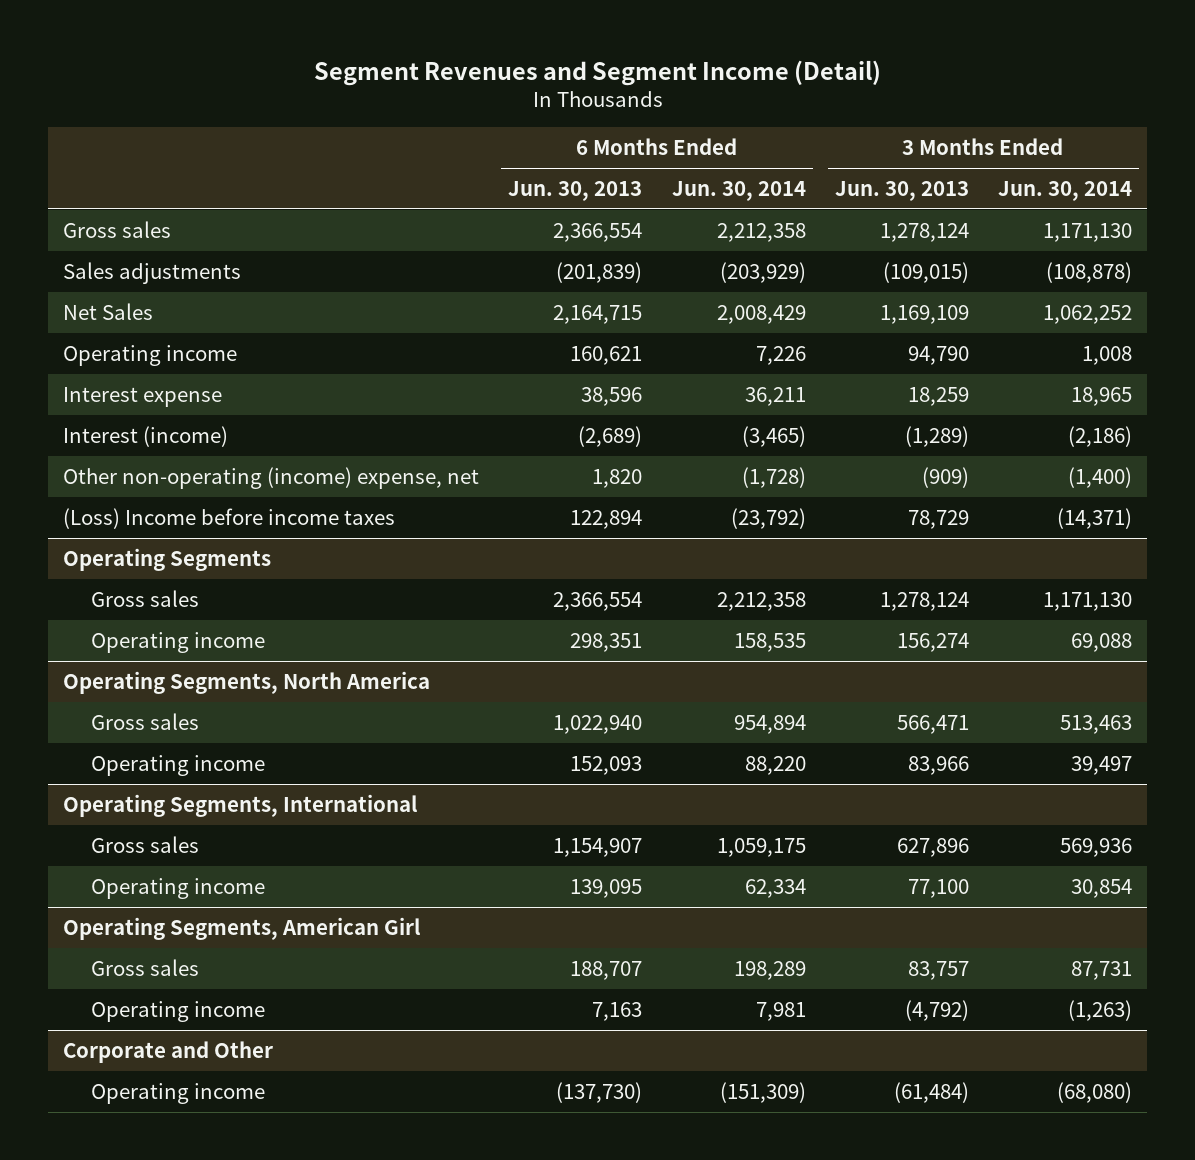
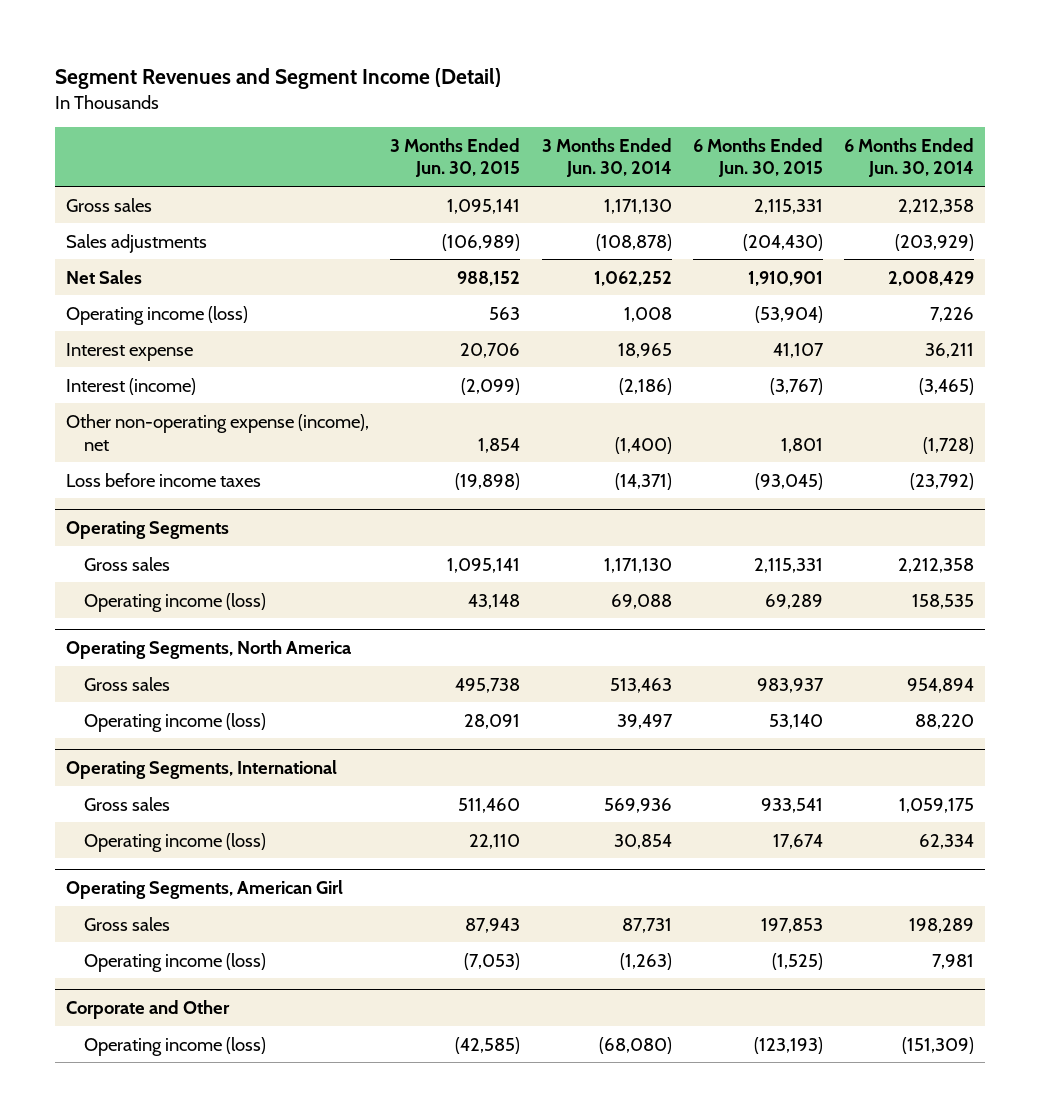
[508,180,643,201] Jun. 30, 2013 -> none
[834,180,969,201] Jun. 30, 2013 -> none
none -> [390,137,521,178] 3 Months Ended Jun. 30, 2015
none -> [692,137,823,178] 6 Months Ended Jun. 30, 2015
[62,344,237,366] Operating income -> [65,305,248,325] Operating income (loss)
[62,466,479,489] Other non-operating (income) expense, net -> [65,413,369,451] Other non-operating expense (income), net
[62,507,395,529] (Loss) Income before income taxes -> [65,472,261,487] Loss before income taxes
[90,631,265,653] Operating income -> [83,592,266,612] Operating income (loss)
[90,754,265,776] Operating income -> [83,712,266,732] Operating income (loss)
[90,877,265,899] Operating income -> [83,832,266,852] Operating income (loss)
[90,1000,265,1022] Operating income -> [83,952,266,972] Operating income (loss)
[90,1082,265,1104] Operating income -> [83,1036,266,1056] Operating income (loss)

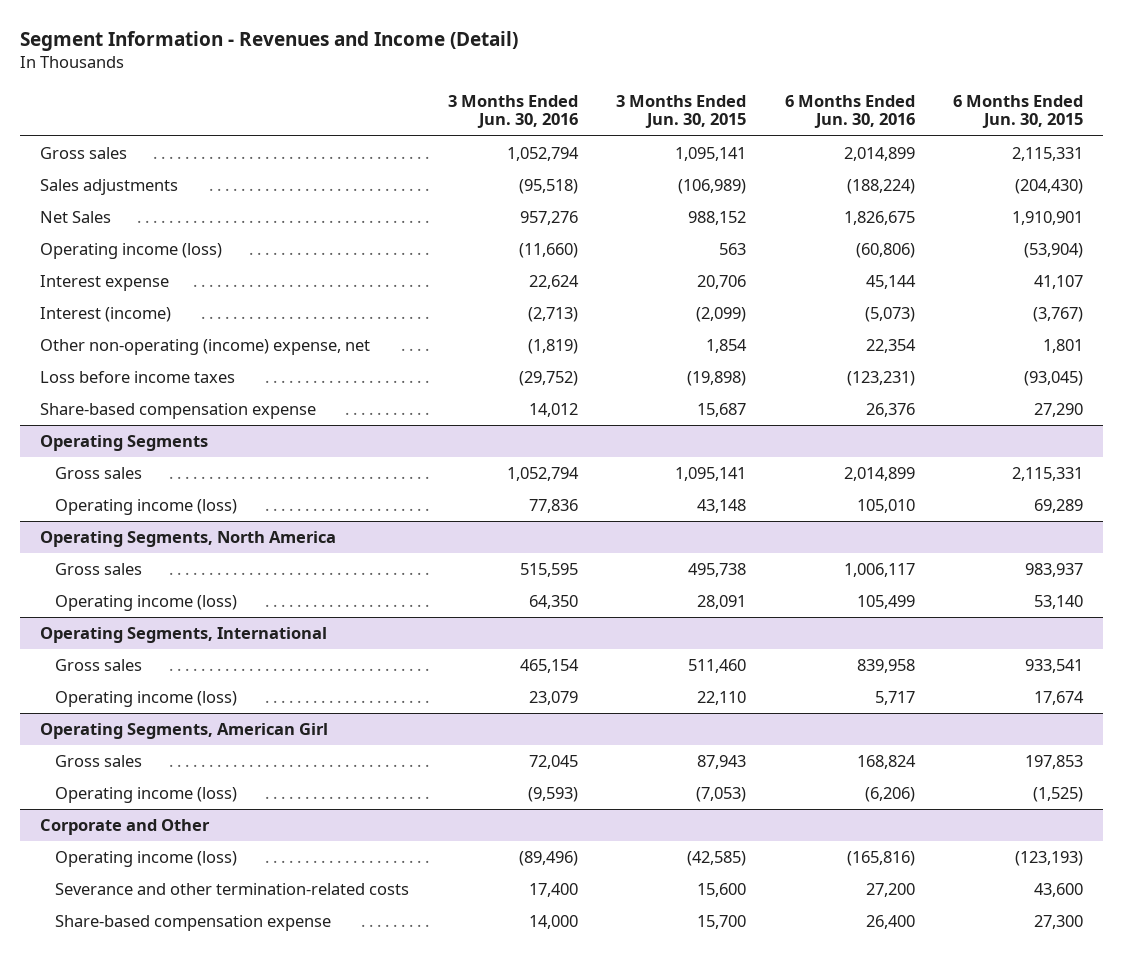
[54,67,501,89] Segment Revenues and Segment Income (Detail) -> [20,30,519,51] Segment Information - Revenues and Income (Detail)
[541,137,672,178] 3 Months Ended Jun. 30, 2014 -> none
[844,137,975,178] 6 Months Ended Jun. 30, 2014 -> none
none -> [447,94,578,129] 3 Months Ended Jun. 30, 2016
none -> [784,94,915,129] 6 Months Ended Jun. 30, 2016
[65,413,369,451] Other non-operating expense (income), net -> [39,338,370,355] Other non-operating (income) expense, net
none -> [39,402,316,419] Share-based compensation expense
none -> [55,882,410,895] Severance and other termination-related costs
none -> [55,914,332,931] Share-based compensation expense

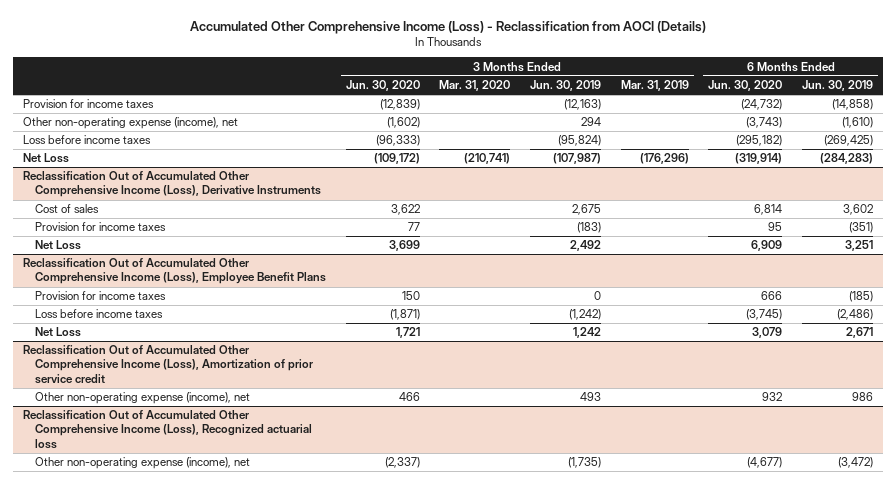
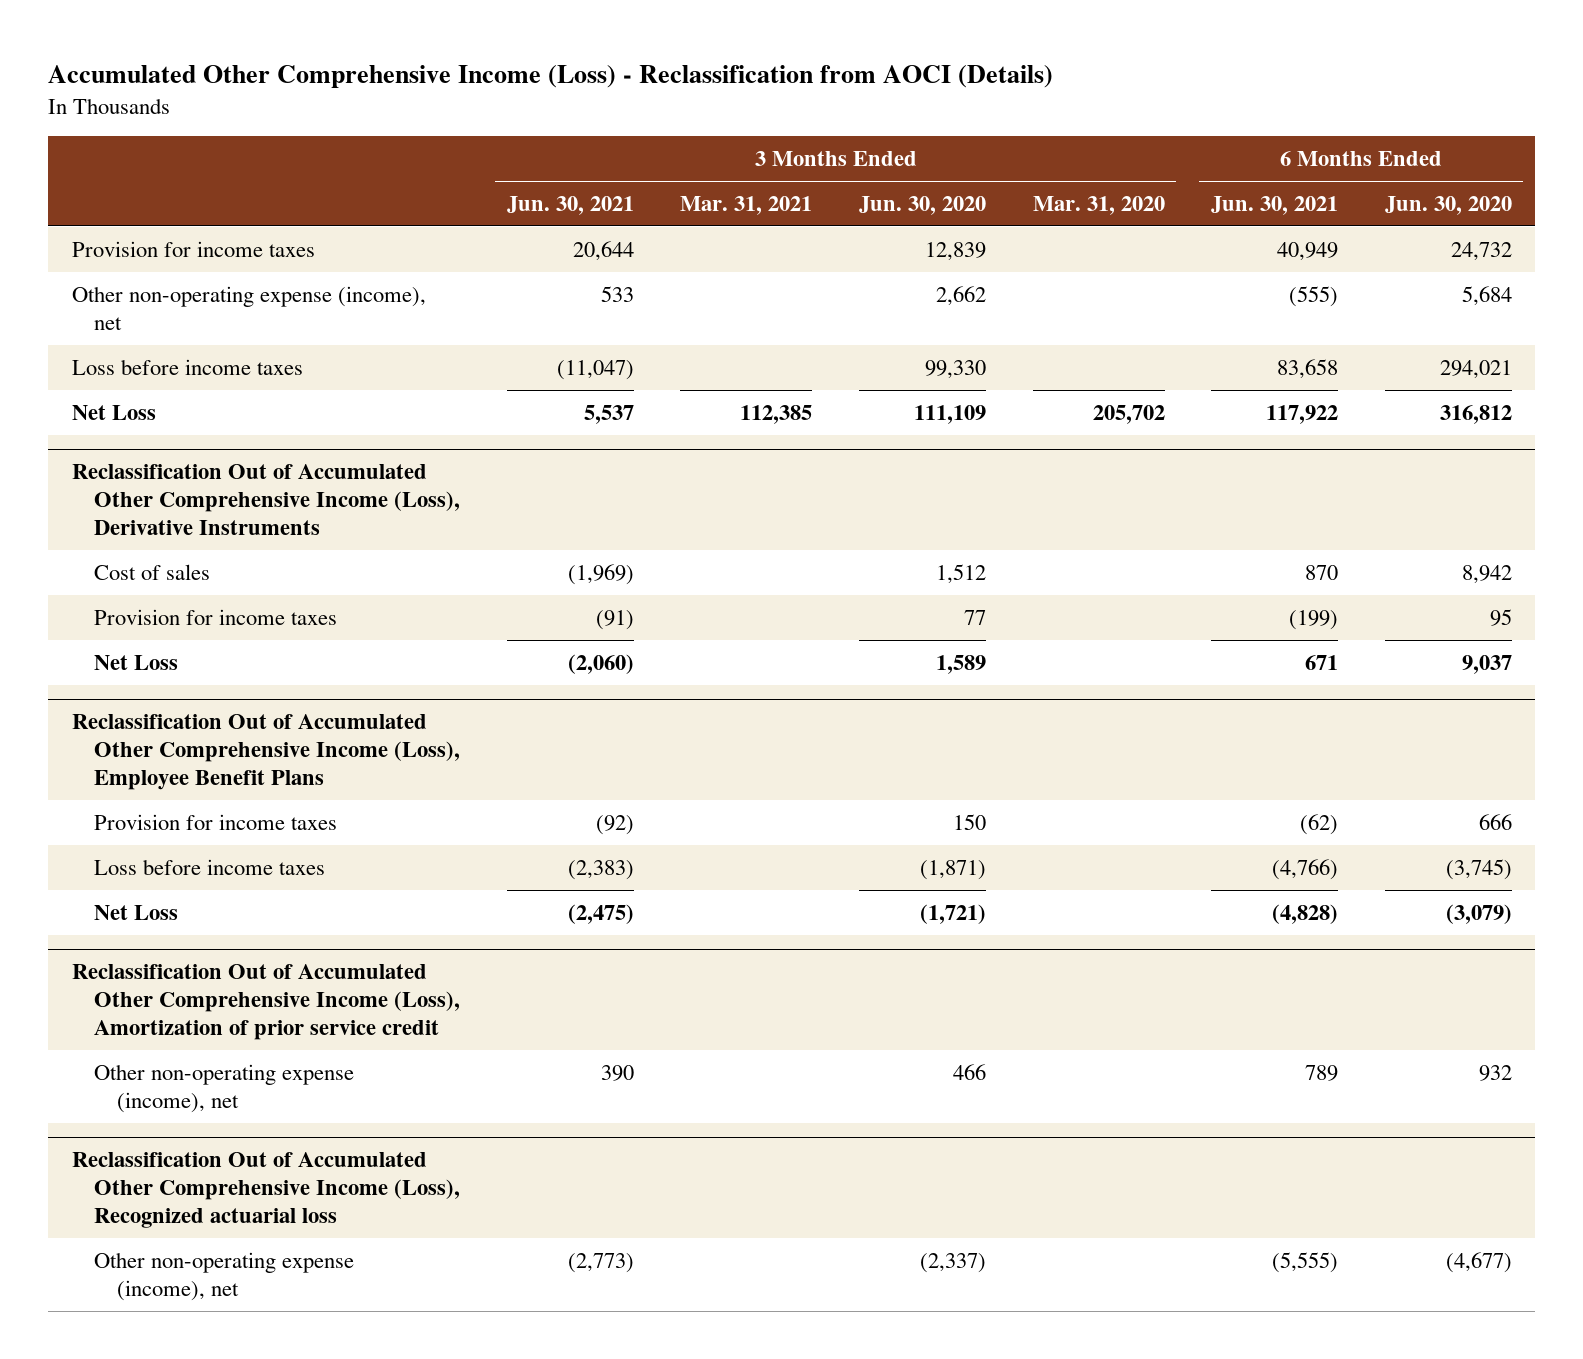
[529,80,601,92] Jun. 30, 2019 -> none
[620,80,689,92] Mar. 31, 2019 -> none
[801,80,873,92] Jun. 30, 2019 -> none
none -> [506,196,634,216] Jun. 30, 2021
none -> [680,196,813,216] Mar. 31, 2021
none -> [1211,196,1339,216] Jun. 30, 2021
[379,99,420,111] (12,839) -> [925,241,987,261] 12,839
[741,99,783,111] (24,732) -> [1450,241,1512,261] 24,732
[386,117,420,129] (1,602) -> [936,285,987,306] 2,662
[746,117,783,129] (3,743) -> [1461,285,1512,306] 5,684
[375,135,420,147] (96,333) -> [925,359,987,379] 99,330
[736,135,783,147] (295,182) -> [1439,359,1512,379] 294,021
[373,153,420,165] (109,172) -> [914,404,987,424] 111,109
[464,153,511,165] (210,741) -> [1092,404,1165,424] 205,702
[735,153,783,165] (319,914) -> [1439,404,1512,424] 316,812
[390,204,420,216] 3,622 -> [936,563,987,584] 1,512
[754,204,783,216] 6,814 -> [1461,564,1512,584] 8,942
[388,240,420,252] 3,699 -> [936,654,987,674] 1,589
[751,240,783,252] 6,909 -> [1461,654,1512,674] 9,037
[395,327,420,339] 1,721 -> [920,903,987,924] (1,721)
[752,327,783,339] 3,079 -> [1445,903,1512,924] (3,079)

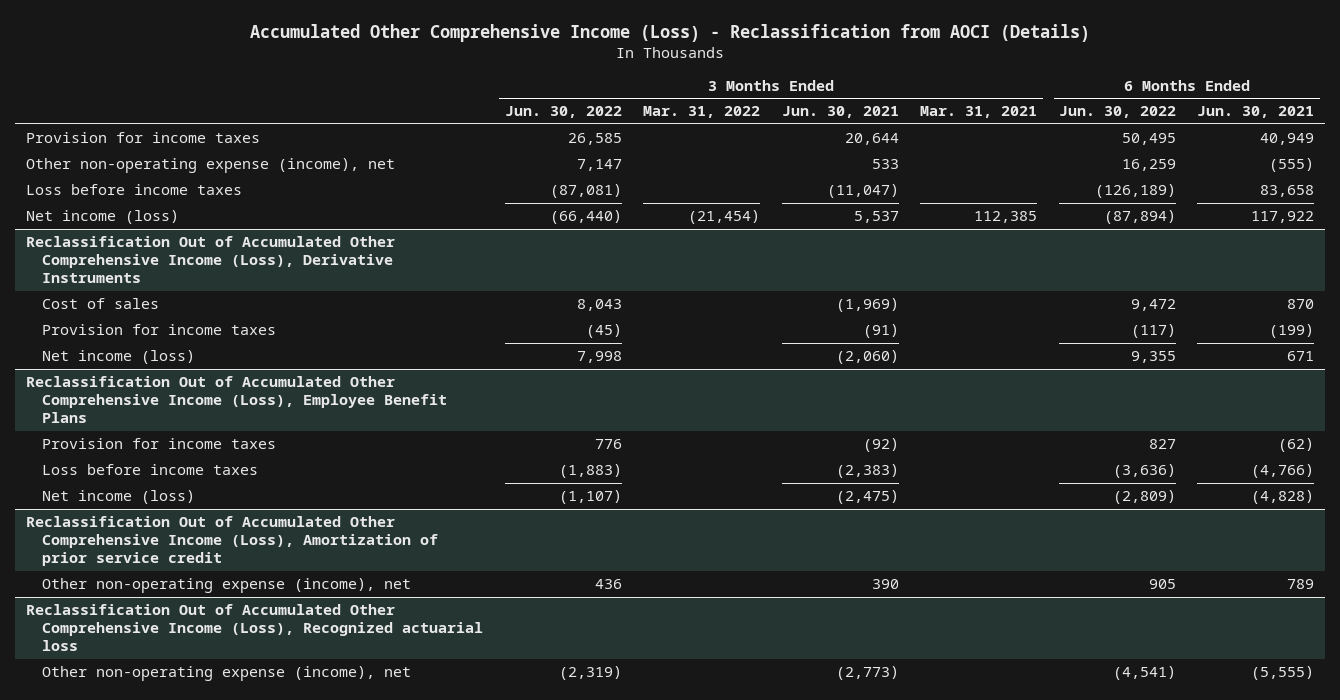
[859,196,987,216] Jun. 30, 2020 -> none
[1032,196,1165,216] Mar. 31, 2020 -> none
[1384,196,1512,216] Jun. 30, 2020 -> none
none -> [504,106,622,119] Jun. 30, 2022
none -> [643,106,761,119] Mar. 31, 2022
none -> [1058,106,1176,119] Jun. 30, 2022
[71,404,156,420] Net Loss -> [25,210,179,225] Net income (loss)
[94,654,179,670] Net Loss -> [42,350,196,365] Net income (loss)
[94,904,179,920] Net Loss -> [42,490,196,505] Net income (loss)

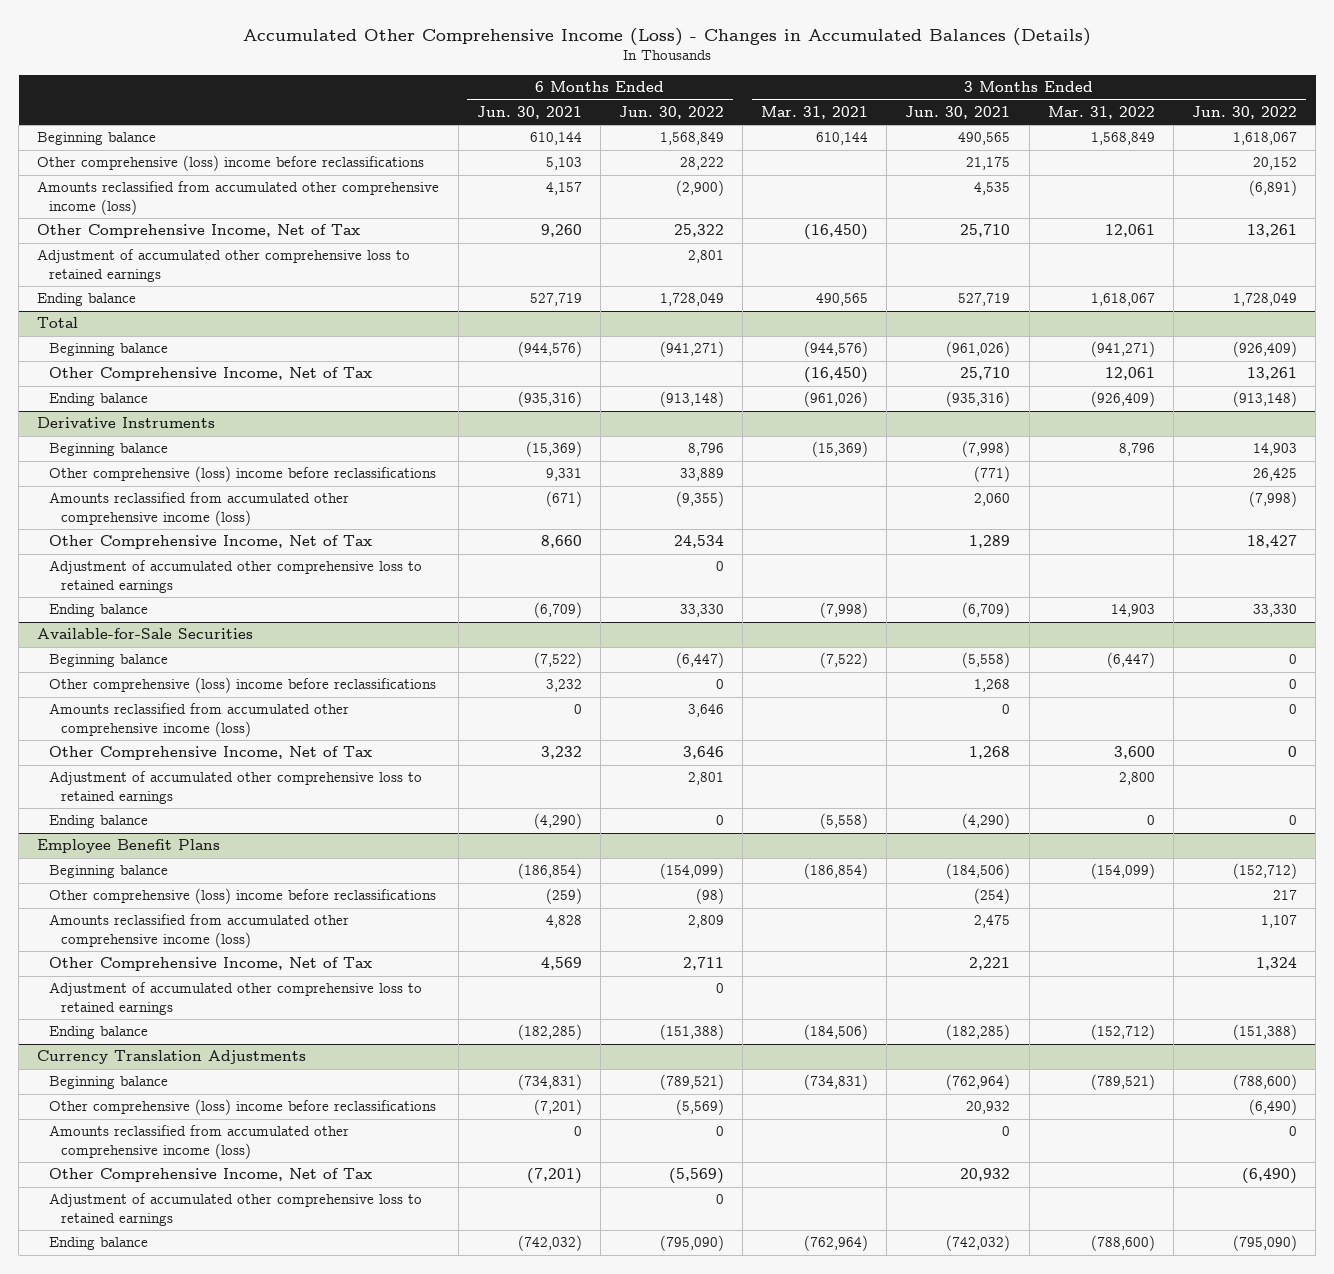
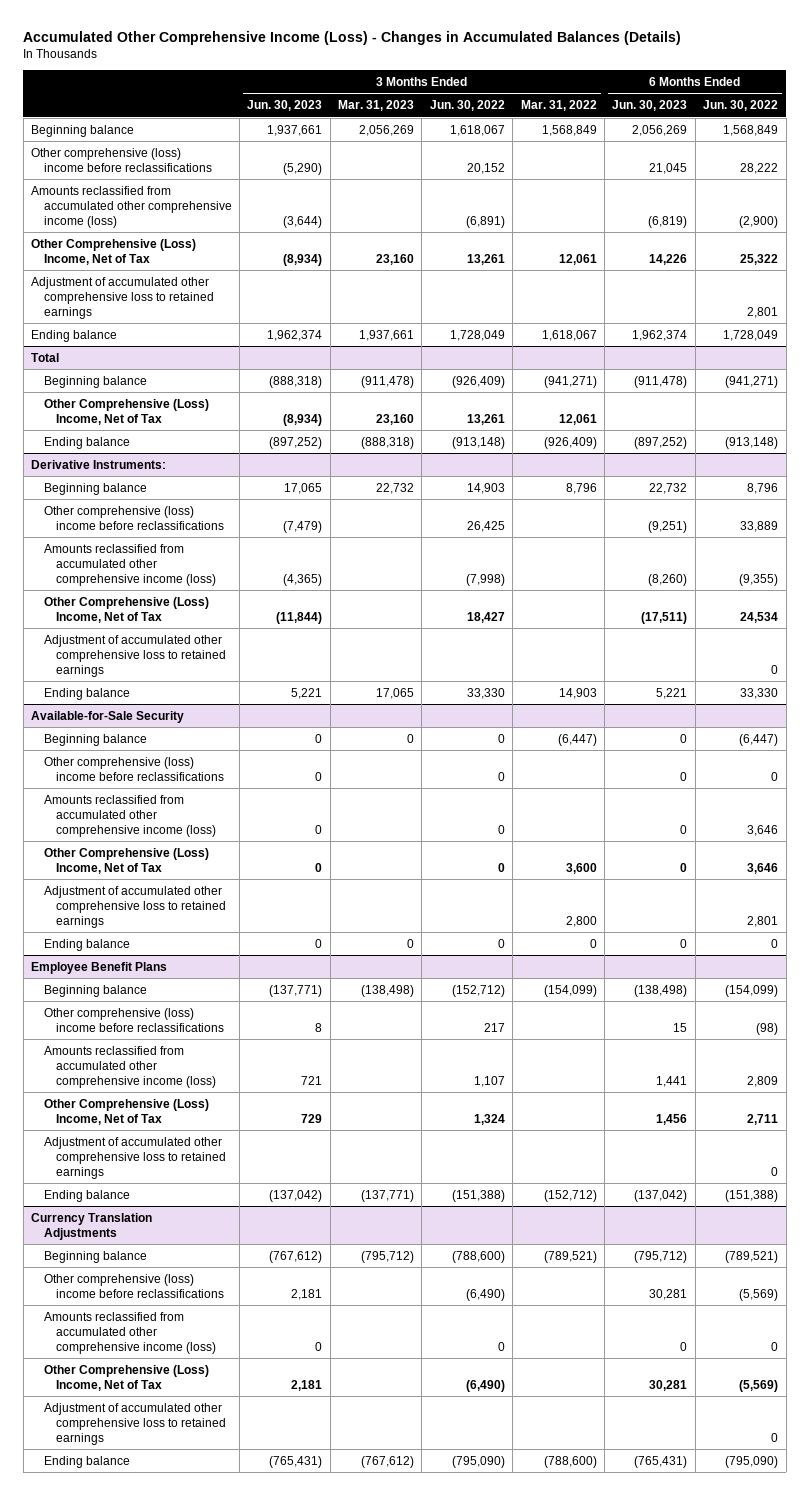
[476,105,582,119] Jun. 30, 2021 -> none
[761,105,869,119] Mar. 31, 2021 -> none
[905,105,1011,119] Jun. 30, 2021 -> none
none -> [247,100,323,112] Jun. 30, 2023
none -> [338,100,415,112] Mar. 31, 2023
none -> [612,100,688,112] Jun. 30, 2023
[37,224,361,239] Other Comprehensive Income, Net of Tax -> [31,238,197,265] Other Comprehensive (Loss) Income, Net of Tax
[49,367,373,382] Other Comprehensive Income, Net of Tax -> [43,398,209,425] Other Comprehensive (Loss) Income, Net of Tax
[37,417,216,429] Derivative Instruments -> [31,459,167,469] Derivative Instruments:
[49,535,373,550] Other Comprehensive Income, Net of Tax -> [43,596,209,623] Other Comprehensive (Loss) Income, Net of Tax
[37,628,254,640] Available-for-Sale Securities -> [31,710,185,723] Available-for-Sale Security
[49,746,373,761] Other Comprehensive Income, Net of Tax -> [43,847,209,874] Other Comprehensive (Loss) Income, Net of Tax
[49,957,373,972] Other Comprehensive Income, Net of Tax -> [43,1098,209,1125] Other Comprehensive (Loss) Income, Net of Tax
[49,1168,373,1183] Other Comprehensive Income, Net of Tax -> [43,1364,209,1391] Other Comprehensive (Loss) Income, Net of Tax

